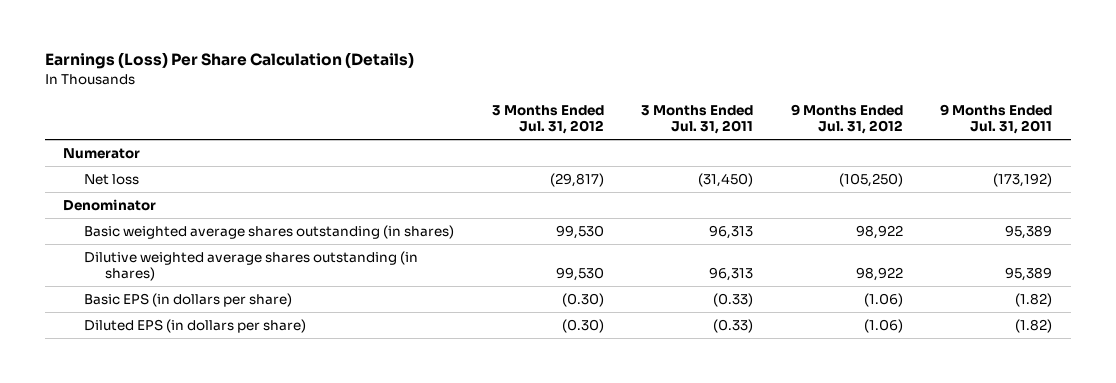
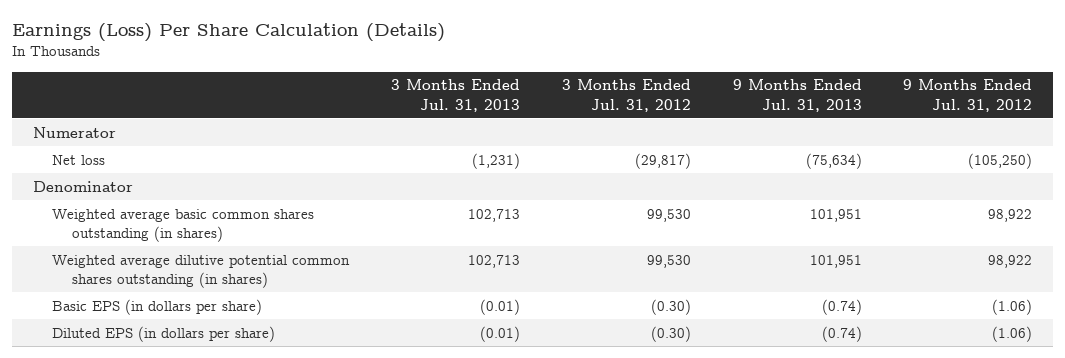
[641,104,754,135] 3 Months Ended Jul. 31, 2011 -> none
[940,103,1053,135] 9 Months Ended Jul. 31, 2011 -> none
none -> [391,79,521,112] 3 Months Ended Jul. 31, 2013
none -> [732,79,862,112] 9 Months Ended Jul. 31, 2013
[84,224,455,239] Basic weighted average shares outstanding (in shares) -> [52,208,315,243] Weighted average basic common shares outstanding (in shares)
[84,250,419,282] Dilutive weighted average shares outstanding (in shares) -> [52,254,351,289] Weighted average dilutive potential common shares outstanding (in shares)

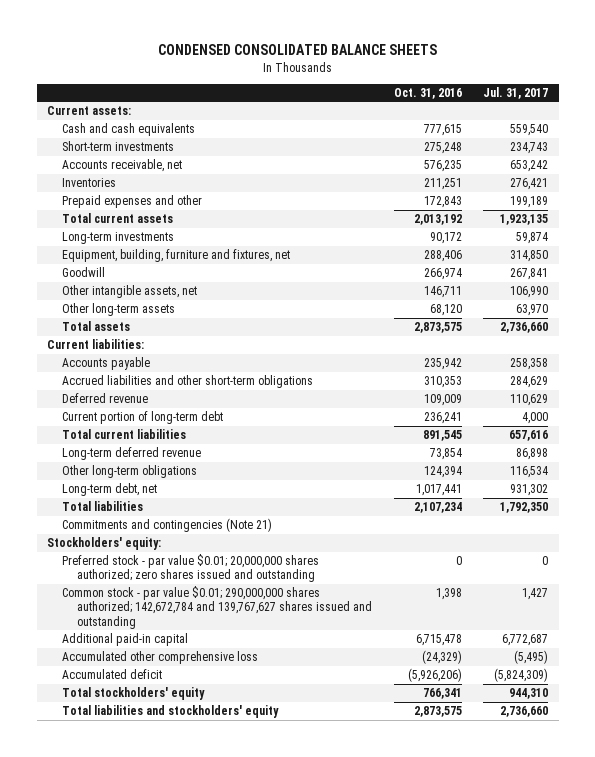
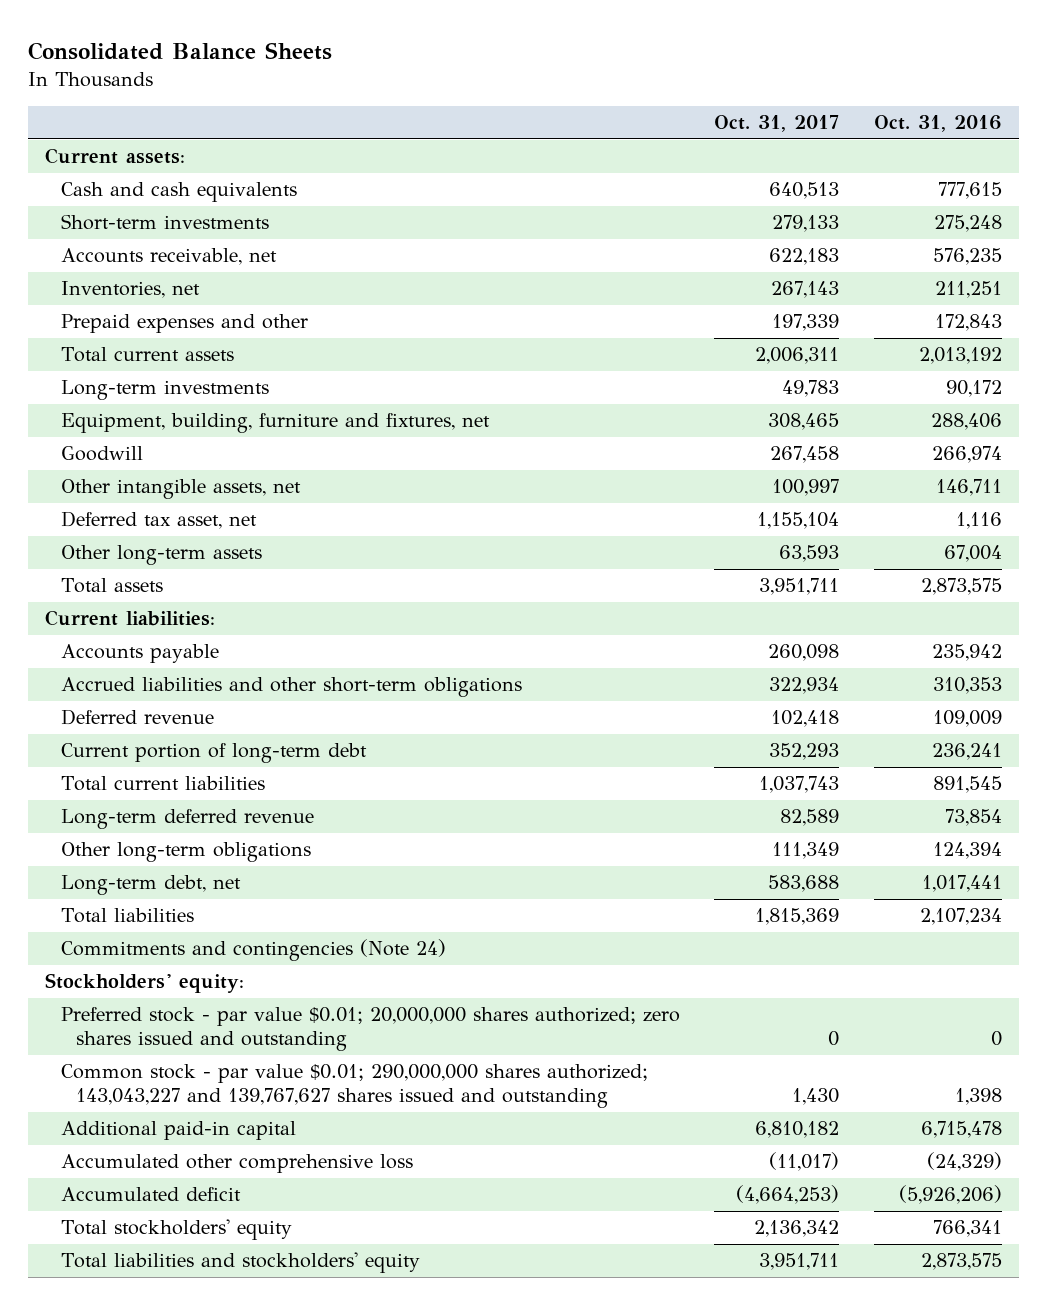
[157,44,437,56] CONDENSED CONSOLIDATED BALANCE SHEETS -> [28,42,333,61] Consolidated Balance Sheets
[483,86,549,99] Jul. 31, 2017 -> none
none -> [714,115,840,133] Oct. 31, 2017
[62,178,117,188] Inventories -> [60,281,200,299] Inventories, net
none -> [60,511,257,530] Deferred tax asset, net
[429,304,462,317] 68,120 -> [944,545,1003,563] 67,004
[62,518,273,533] Commitments and contingencies (Note 21) -> [60,939,446,962] Commitments and contingencies (Note 24)
[62,586,373,629] Common stock - par value $0.01; 290,000,000 shares authorized; 142,672,784 and 139,767,627 shares issued and outstanding -> [60,1064,648,1109] Common stock - par value $0.01; 290,000,000 shares authorized; 143,043,227 and 139,767,627 shares issued and outstanding

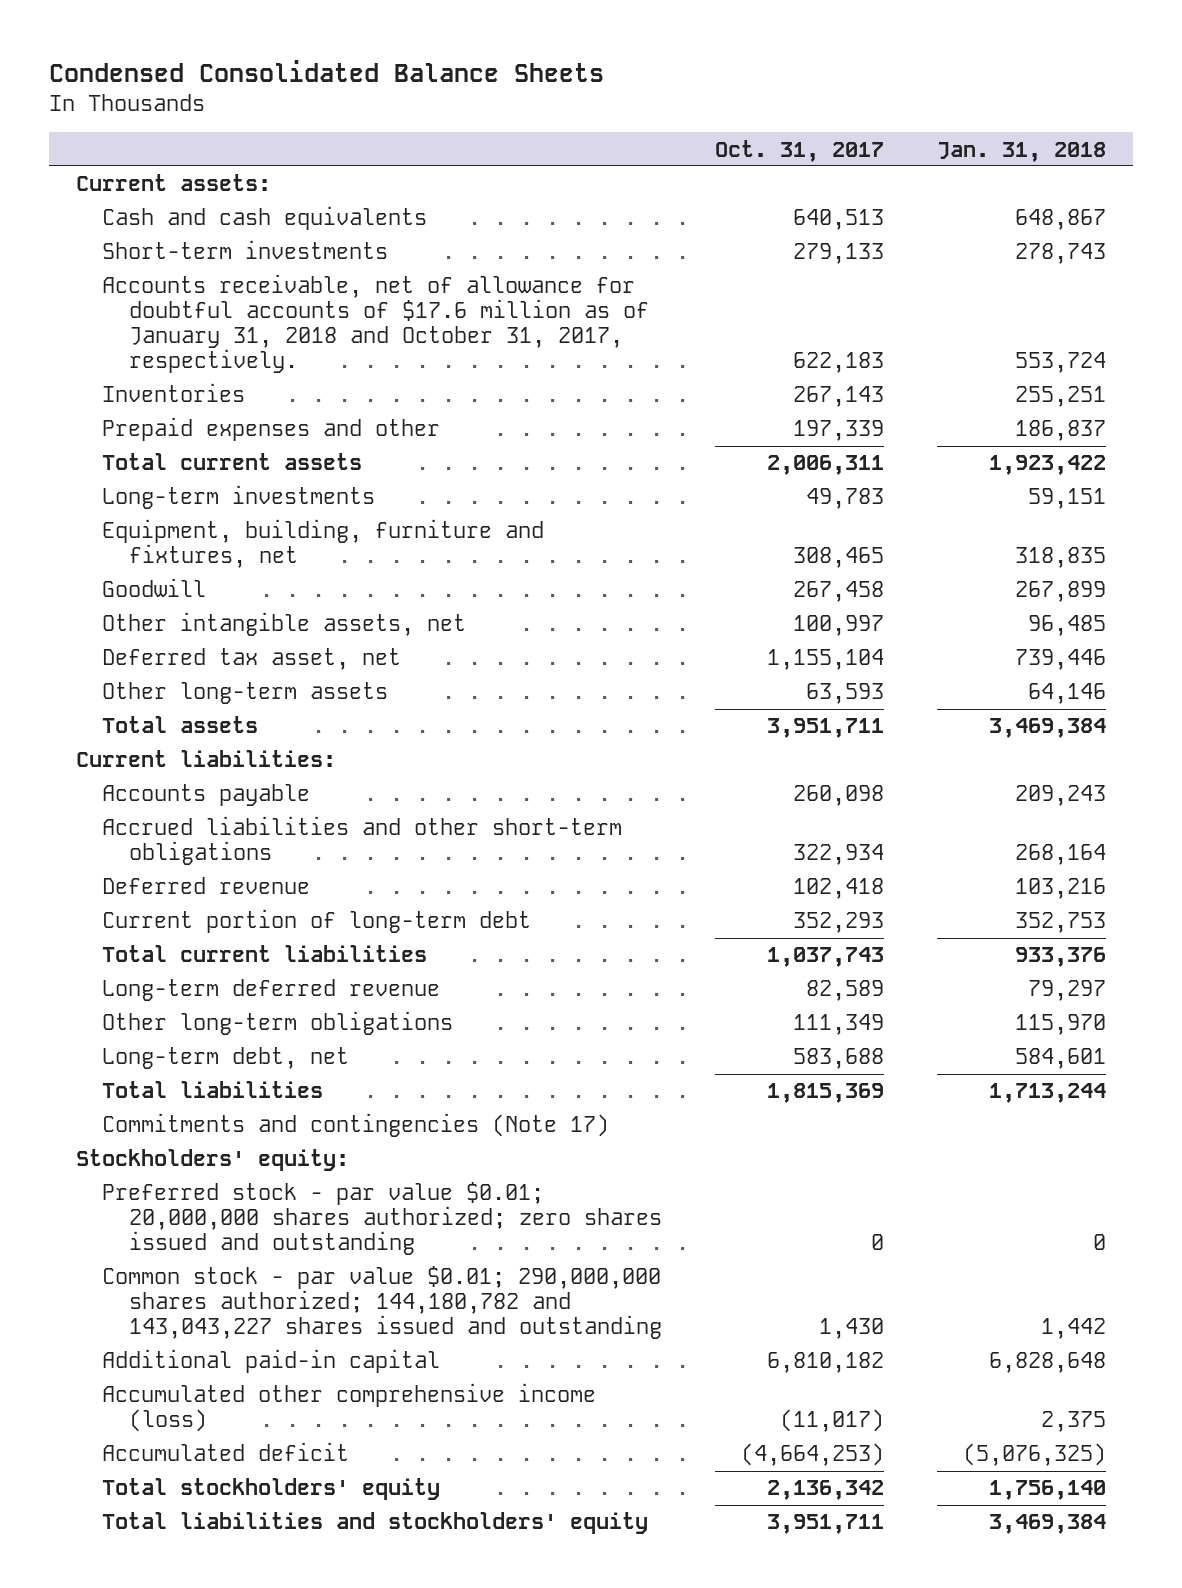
[28,42,333,61] Consolidated Balance Sheets -> [48,60,604,83] Condensed Consolidated Balance Sheets
[874,115,1003,133] Oct. 31, 2016 -> none
none -> [937,141,1107,162] Jan. 31, 2018
[60,248,277,266] Accounts receivable, net -> [102,274,650,374] Accounts receivable, net of allowance for doubtful accounts of $17.6 million as of January 31, 2018 and October 31, 2017, respectively.
[60,281,200,299] Inventories, net -> [102,383,246,403] Inventories
[60,939,446,962] Commitments and contingencies (Note 24) -> [102,1113,610,1138] Commitments and contingencies (Note 17)
[60,1064,648,1109] Common stock - par value $0.01; 290,000,000 shares authorized; 143,043,227 and 139,767,627 shares issued and outstanding -> [102,1266,663,1340] Common stock - par value $0.01; 290,000,000 shares authorized; 144,180,782 and 143,043,227 shares issued and outstanding
[60,1154,413,1174] Accumulated other comprehensive loss -> [102,1383,597,1433] Accumulated other comprehensive income (loss)

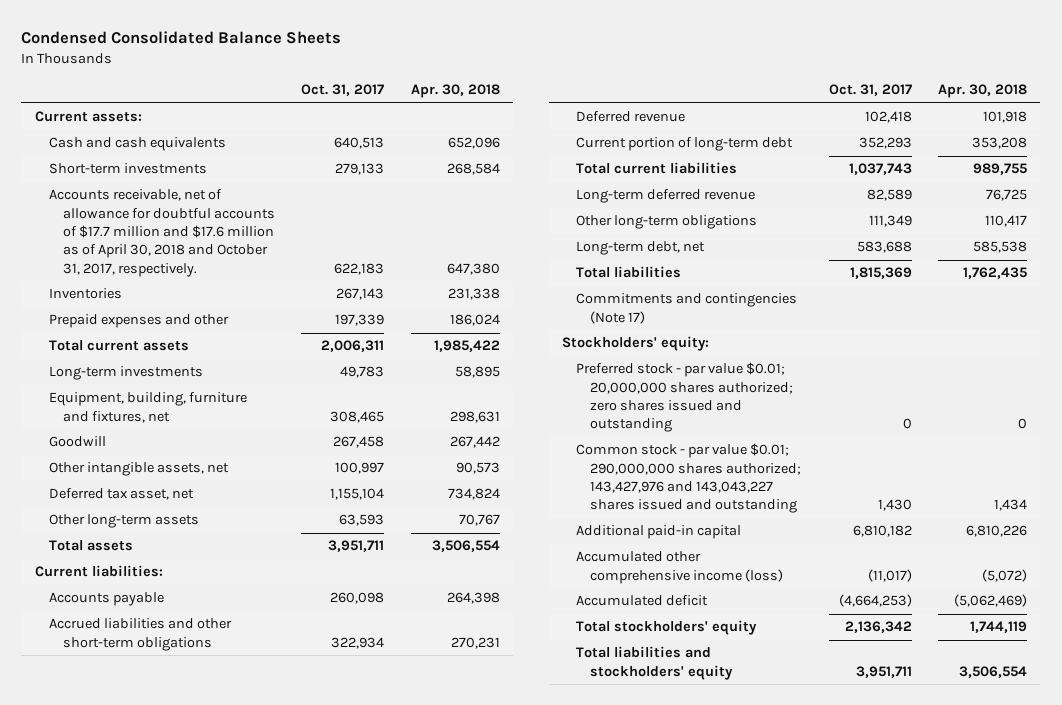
[937,141,1107,162] Jan. 31, 2018 -> none
none -> [410,84,500,99] Apr. 30, 2018
[102,274,650,374] Accounts receivable, net of allowance for doubtful accounts of $17.6 million as of January 31, 2018 and October 31, 2017, respectively. -> [48,189,275,277] Accounts receivable, net of allowance for doubtful accounts of $17.7 million and $17.6 million as of April 30, 2018 and October 31, 2017, respectively.
[102,1266,663,1340] Common stock - par value $0.01; 290,000,000 shares authorized; 144,180,782 and 143,043,227 shares issued and outstanding -> [576,443,802,514] Common stock - par value $0.01; 290,000,000 shares authorized; 143,427,976 and 143,043,227 shares issued and outstanding

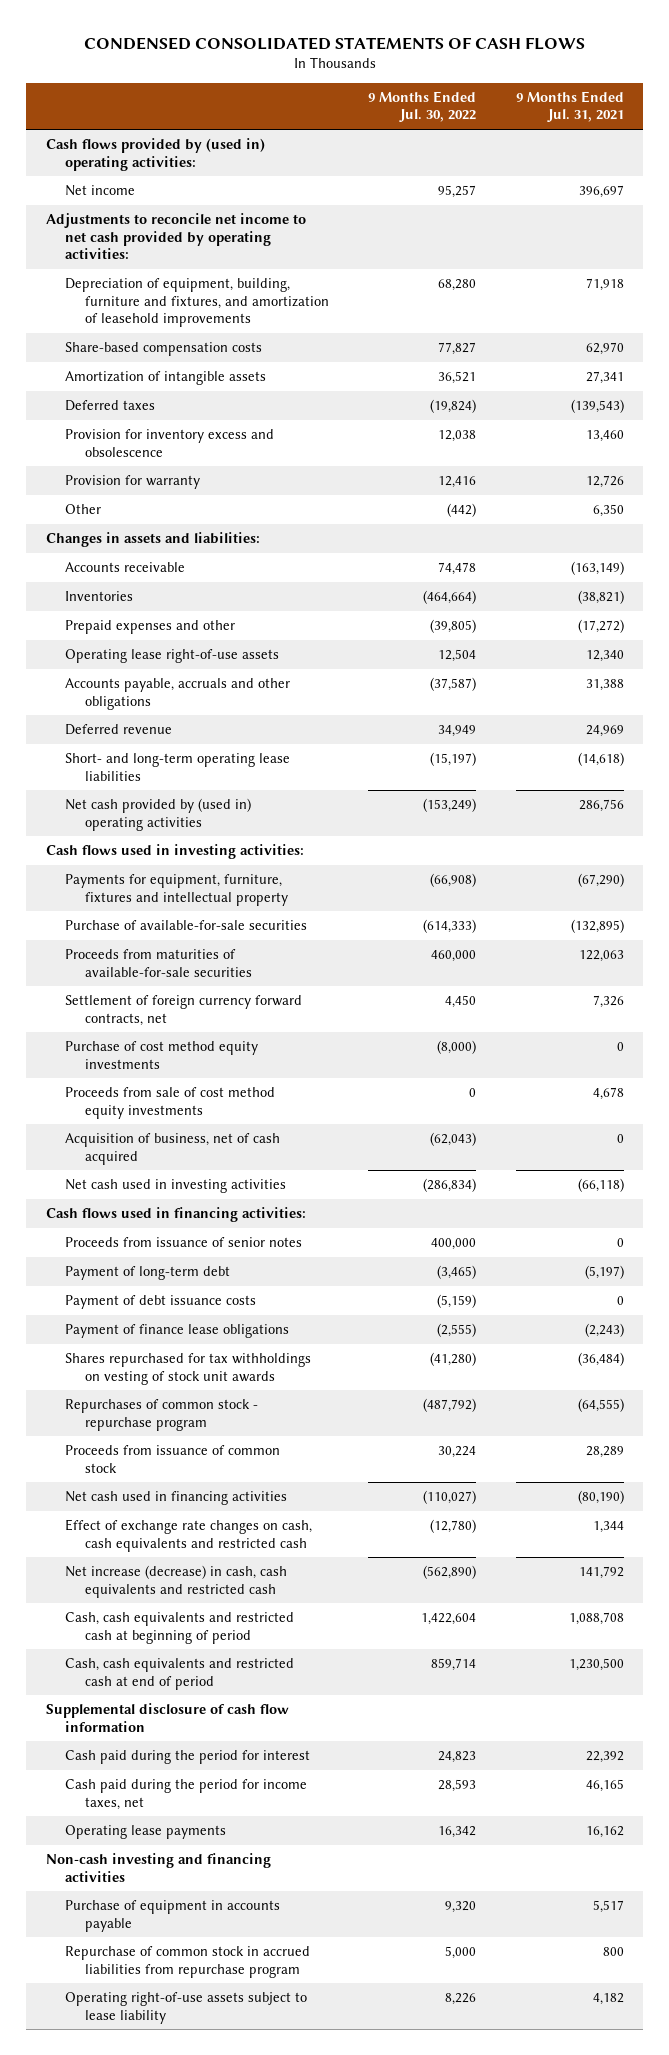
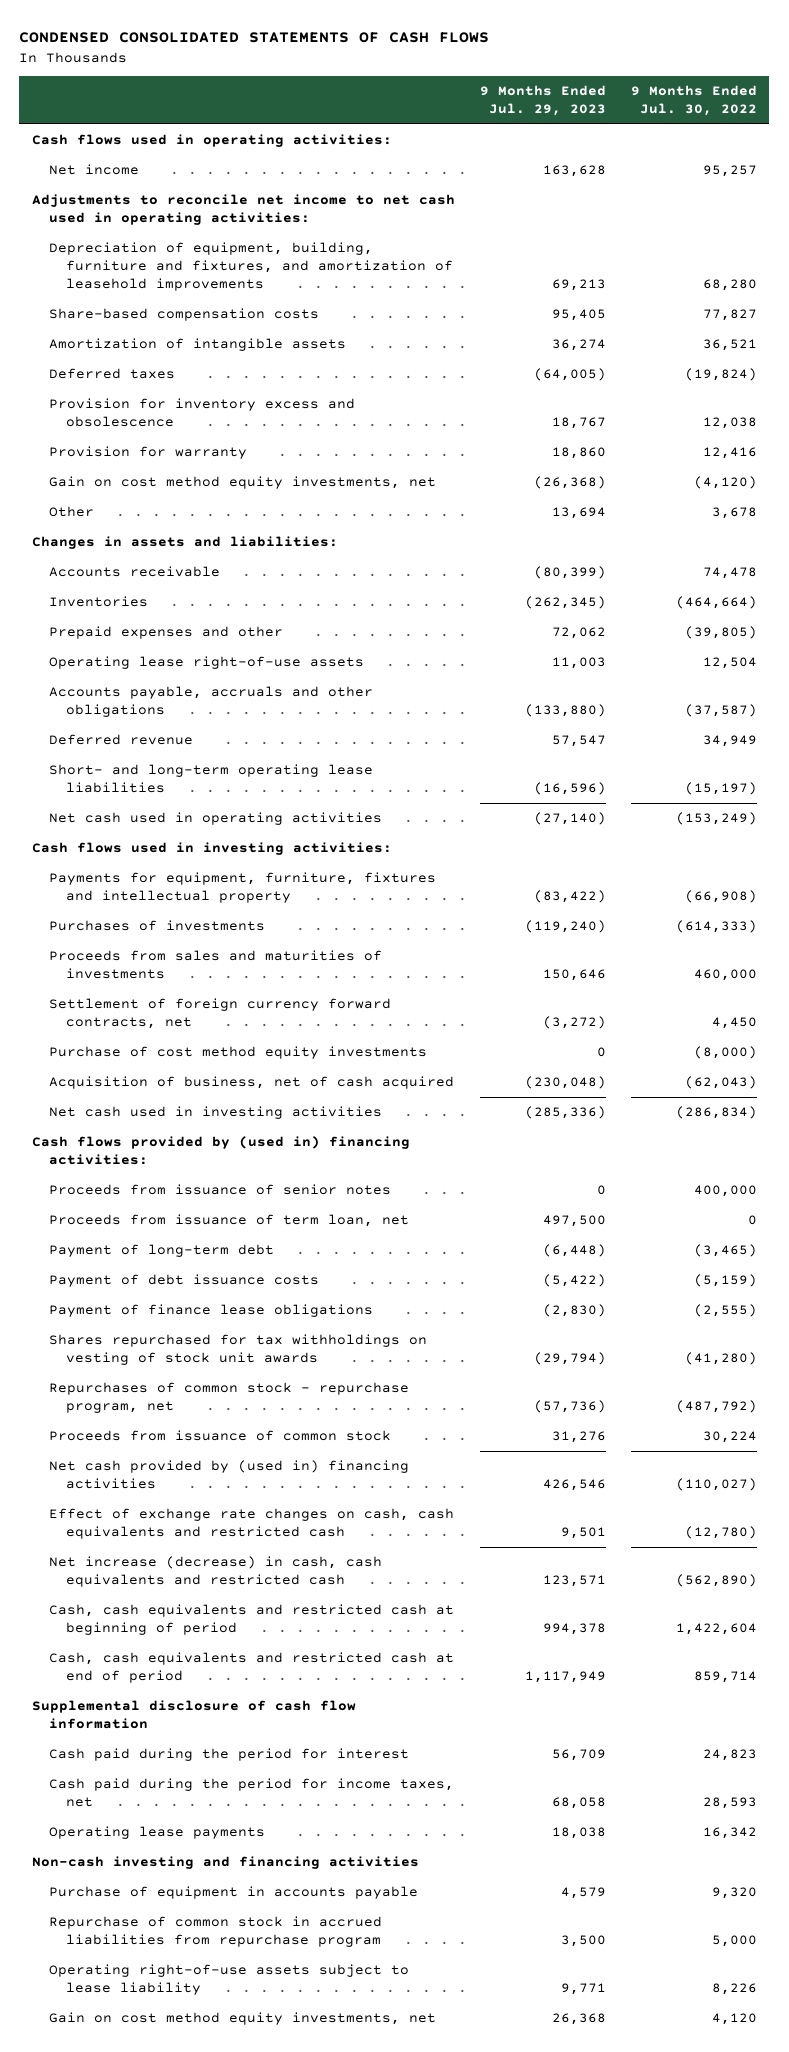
[515,91,624,123] 9 Months Ended Jul. 31, 2021 -> none
none -> [479,85,606,117] 9 Months Ended Jul. 29, 2023
[45,138,265,171] Cash flows provided by (used in) operating activities: -> [31,134,392,148] Cash flows used in operating activities:
[45,213,306,259] Adjustments to reconcile net income to net cash provided by operating activities: -> [31,194,455,226] Adjustments to reconcile net income to net cash used in operating activities:
none -> [48,476,436,490] Gain on cost method equity investments, net
[447,503,477,518] (442) -> [711,507,757,520] 3,678
[65,798,252,831] Net cash provided by (used in) operating activities -> [48,812,382,826] Net cash used in operating activities
[65,920,308,931] Purchase of available-for-sale securities -> [48,920,265,932] Purchases of investments
[65,949,253,977] Proceeds from maturities of available-for-sale securities -> [48,950,382,980] Proceeds from sales and maturities of investments
[65,1087,276,1119] Proceeds from sale of cost method equity investments -> none
[45,1207,306,1223] Cash flows used in financing activities: -> [31,1136,410,1166] Cash flows provided by (used in) financing activities:
none -> [48,1214,409,1228] Proceeds from issuance of term loan, net
[65,1399,259,1431] Repurchases of common stock - repurchase program -> [48,1382,409,1414] Repurchases of common stock - repurchase program, net
[65,1491,288,1506] Net cash used in financing activities -> [48,1460,409,1490] Net cash provided by (used in) financing activities
none -> [48,2012,436,2026] Gain on cost method equity investments, net

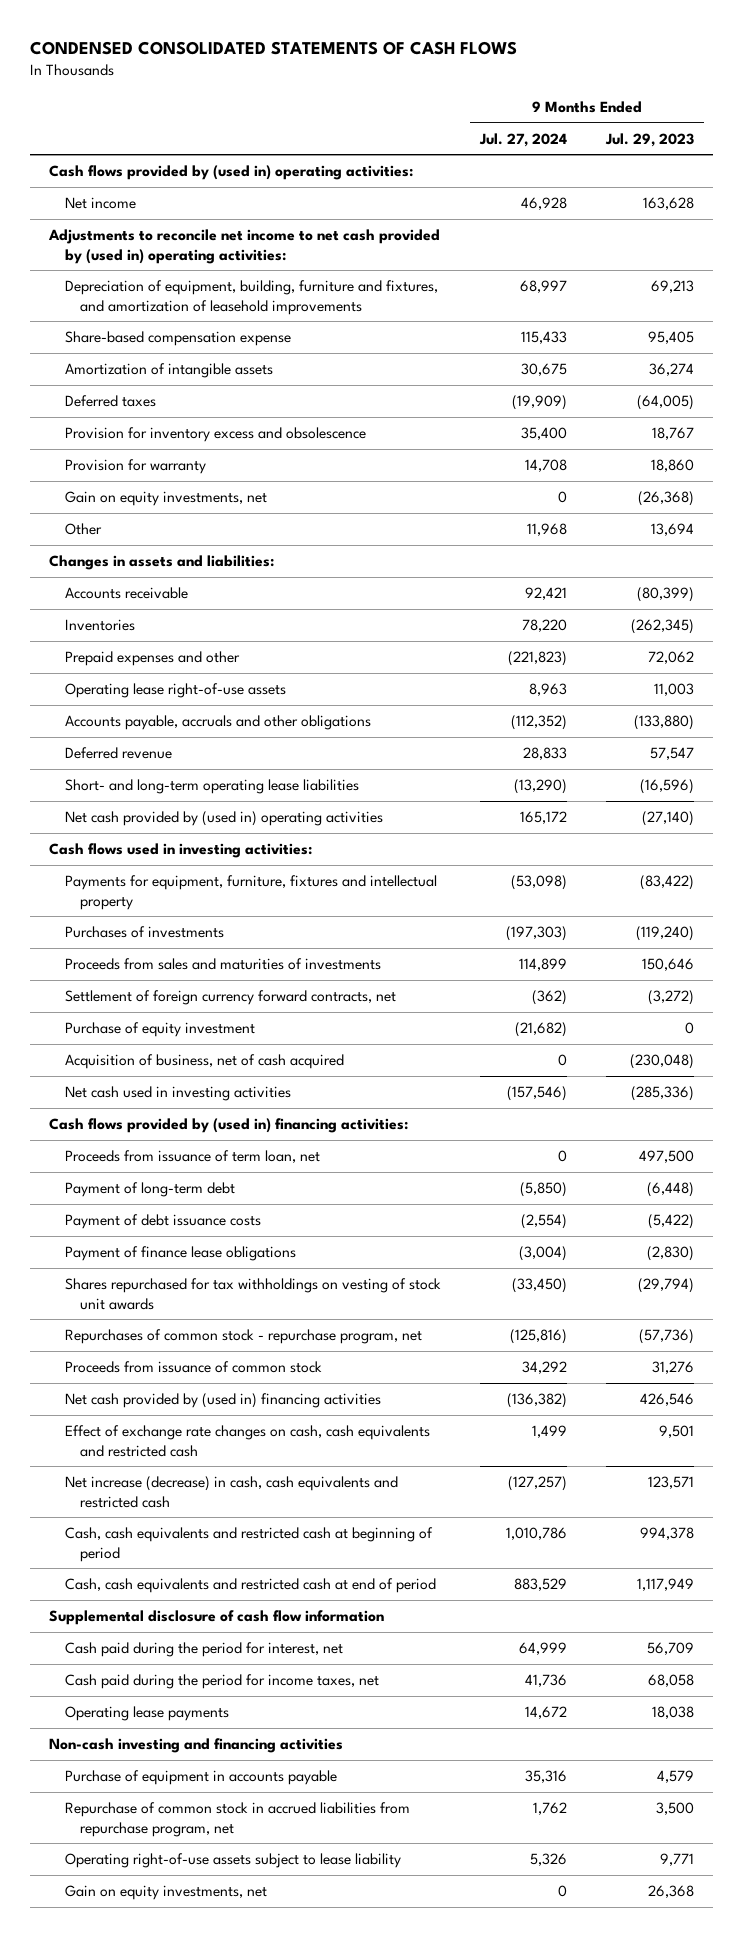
[630,85,757,117] 9 Months Ended Jul. 30, 2022 -> none
none -> [478,132,567,147] Jul. 27, 2024
[31,134,392,148] Cash flows used in operating activities: -> [49,165,414,181] Cash flows provided by (used in) operating activities:
[31,194,455,226] Adjustments to reconcile net income to net cash used in operating activities: -> [48,229,441,264] Adjustments to reconcile net income to net cash provided by (used in) operating activities:
[48,308,319,322] Share-based compensation costs -> [64,331,291,347] Share-based compensation expense
[48,476,436,490] Gain on cost method equity investments, net -> [64,491,267,507] Gain on equity investments, net
[48,812,382,826] Net cash used in operating activities -> [64,811,383,827] Net cash provided by (used in) operating activities
[48,1046,427,1060] Purchase of cost method equity investments -> [64,1022,255,1038] Purchase of equity investment
[48,1184,391,1196] Proceeds from issuance of senior notes -> none
[48,1748,409,1762] Cash paid during the period for interest -> [64,1642,343,1658] Cash paid during the period for interest, net
[48,1916,382,1948] Repurchase of common stock in accrued liabilities from repurchase program -> [64,1802,410,1837] Repurchase of common stock in accrued liabilities from repurchase program, net
[48,2012,436,2026] Gain on cost method equity investments, net -> [64,1885,267,1901] Gain on equity investments, net

